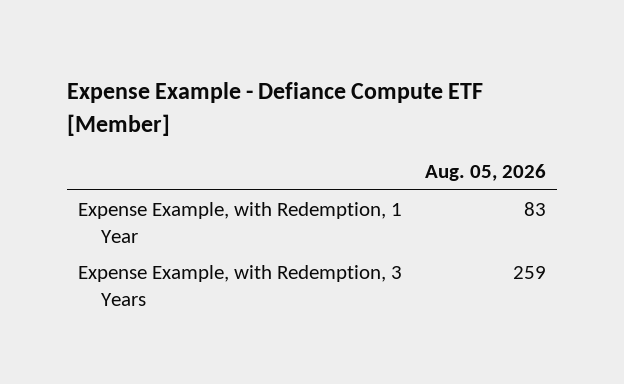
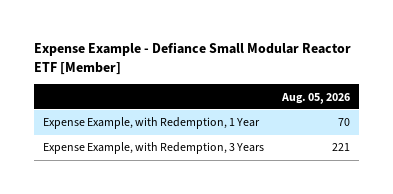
[66,82,483,137] Expense Example - Defiance Compute ETF [Member] -> [34,41,352,75] Expense Example - Defiance Small Modular Reactor ETF [Member]
[523,202,546,217] 83 -> [337,118,350,127] 70
[512,266,546,280] 259 -> [331,143,350,152] 221

